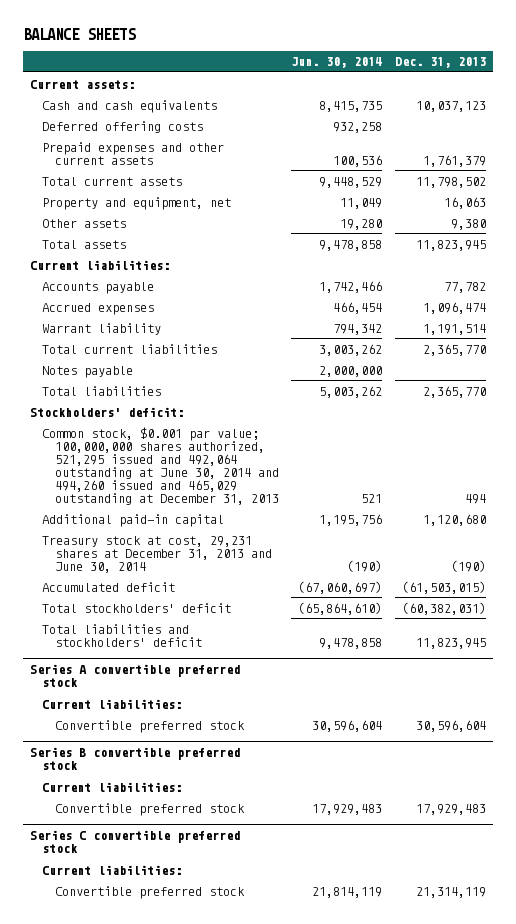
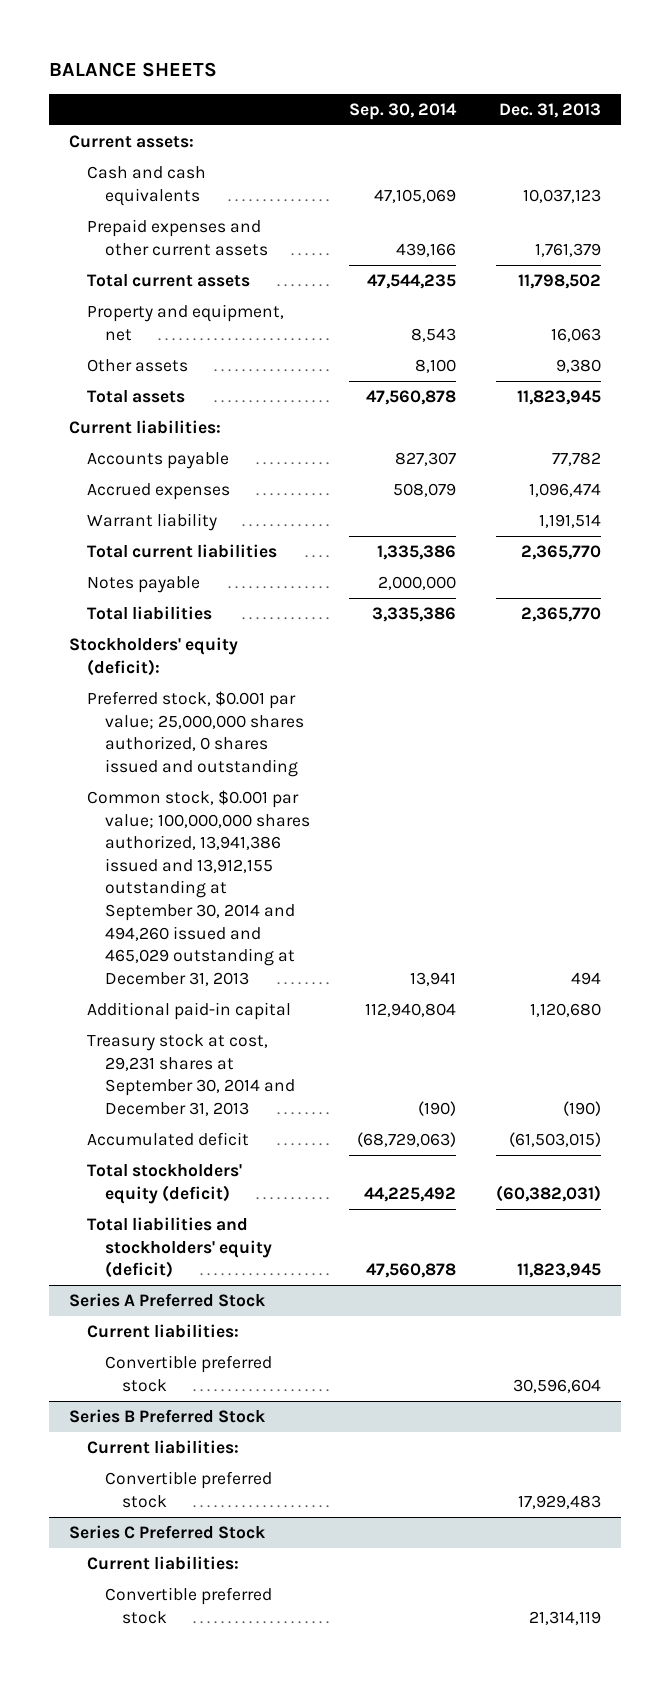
[291,57,383,69] Jun. 30, 2014 -> none
none -> [349,102,458,120] Sep. 30, 2014
[42,120,204,133] Deferred offering costs -> none
[29,406,184,417] Stockholders' deficit: -> [68,636,238,676] Stockholders' equity (deficit):
none -> [86,690,304,777] Preferred stock, $0.001 par value; 25,000,000 shares authorized, 0 shares issued and outstanding
[42,426,279,505] Common stock, $0.001 par value; 100,000,000 shares authorized, 521,295 issued and 492,064 outstanding at June 30, 2014 and 494,260 issued and 465,029 outstanding at December 31, 2013 -> [86,789,310,986] Common stock, $0.001 par value; 100,000,000 shares authorized, 13,941,386 issued and 13,912,155 outstanding at September 30, 2014 and 494,260 issued and 465,029 outstanding at December 31, 2013
[42,535,272,573] Treasury stock at cost, 29,231 shares at December 31, 2013 and June 30, 2014 -> [86,1033,295,1116] Treasury stock at cost, 29,231 shares at September 30, 2014 and December 31, 2013
[42,602,232,613] Total stockholders' deficit -> [86,1163,242,1204] Total stockholders' equity (deficit)
[42,623,202,647] Total liabilities and stockholders' deficit -> [86,1216,272,1279] Total liabilities and stockholders' equity (deficit)
[29,664,240,688] Series A convertible preferred stock -> [68,1292,266,1307] Series A Preferred Stock
[29,747,240,771] Series B convertible preferred stock -> [68,1408,266,1423] Series B Preferred Stock
[29,830,240,854] Series C convertible preferred stock -> [68,1524,266,1539] Series C Preferred Stock

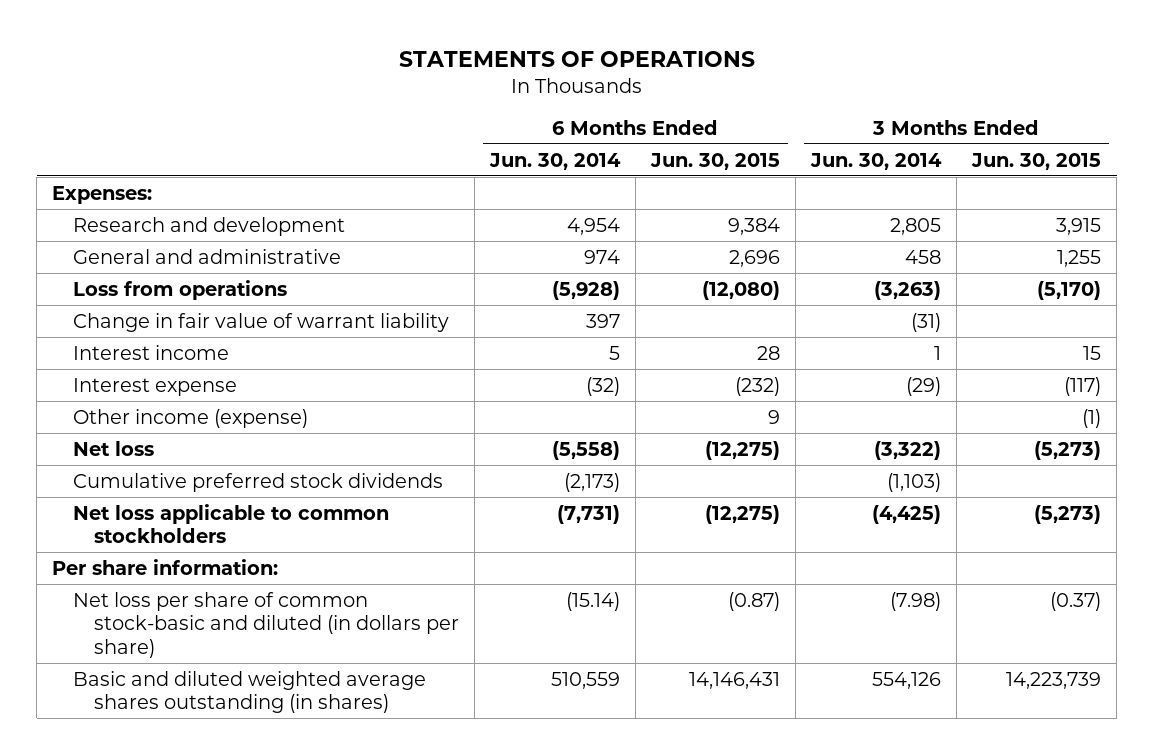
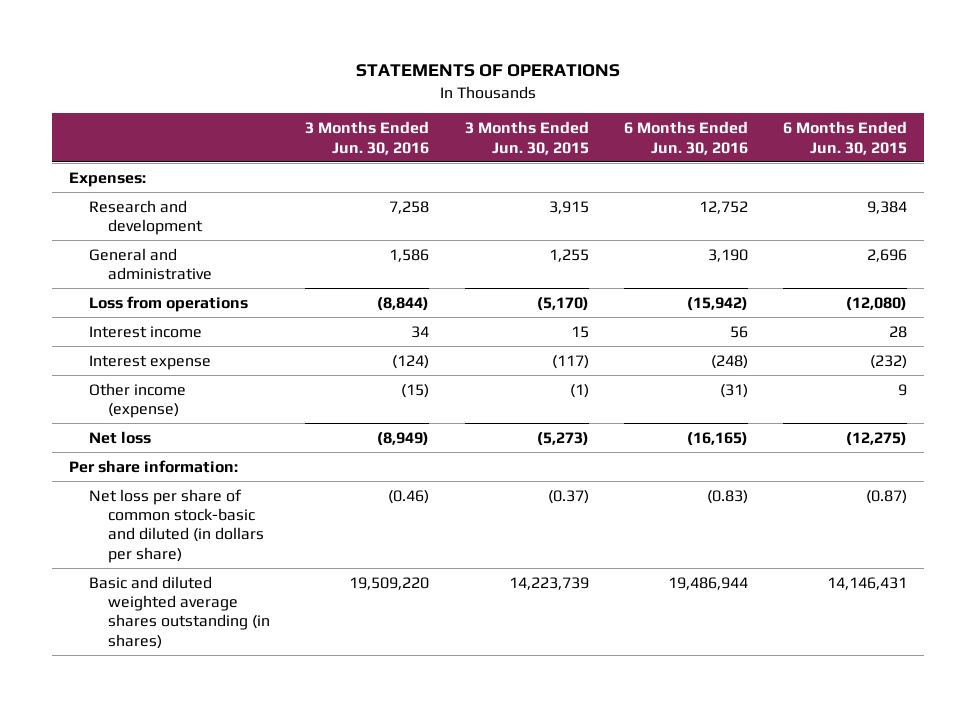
[489,152,622,170] Jun. 30, 2014 -> none
[810,152,943,170] Jun. 30, 2014 -> none
none -> [305,121,430,155] 3 Months Ended Jun. 30, 2016
none -> [623,121,748,155] 6 Months Ended Jun. 30, 2016
[73,312,450,332] Change in fair value of warrant liability -> none
[73,472,444,492] Cumulative preferred stock dividends -> none
[73,503,390,544] Net loss applicable to common stockholders -> none

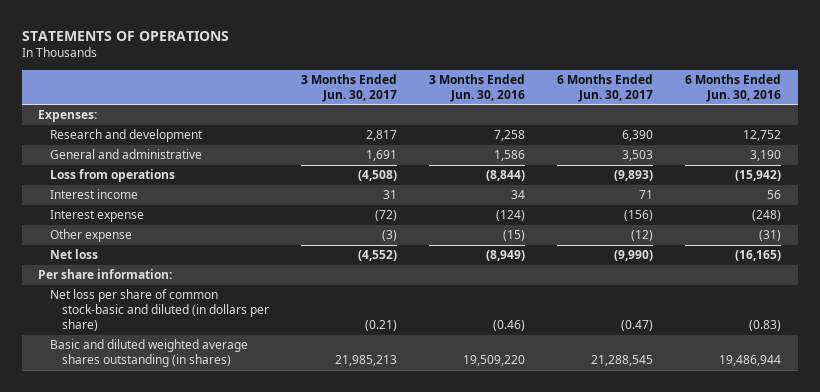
[464,121,589,155] 3 Months Ended Jun. 30, 2015 -> none
[782,121,907,155] 6 Months Ended Jun. 30, 2015 -> none
none -> [300,73,397,102] 3 Months Ended Jun. 30, 2017
none -> [557,73,654,102] 6 Months Ended Jun. 30, 2017
[88,382,186,419] Other income (expense) -> [49,229,132,243] Other expense

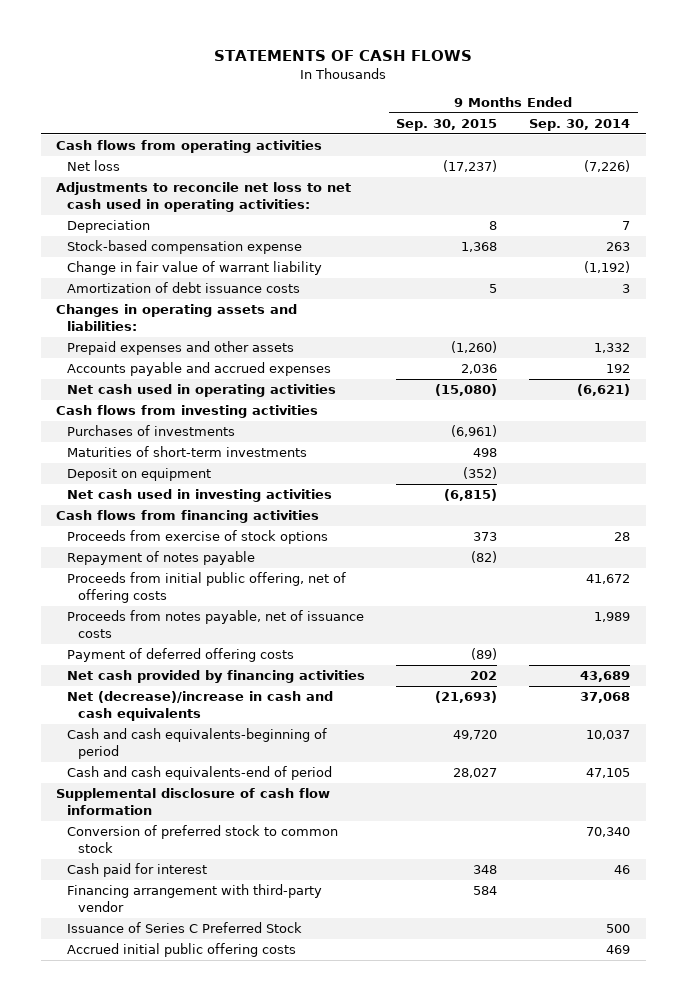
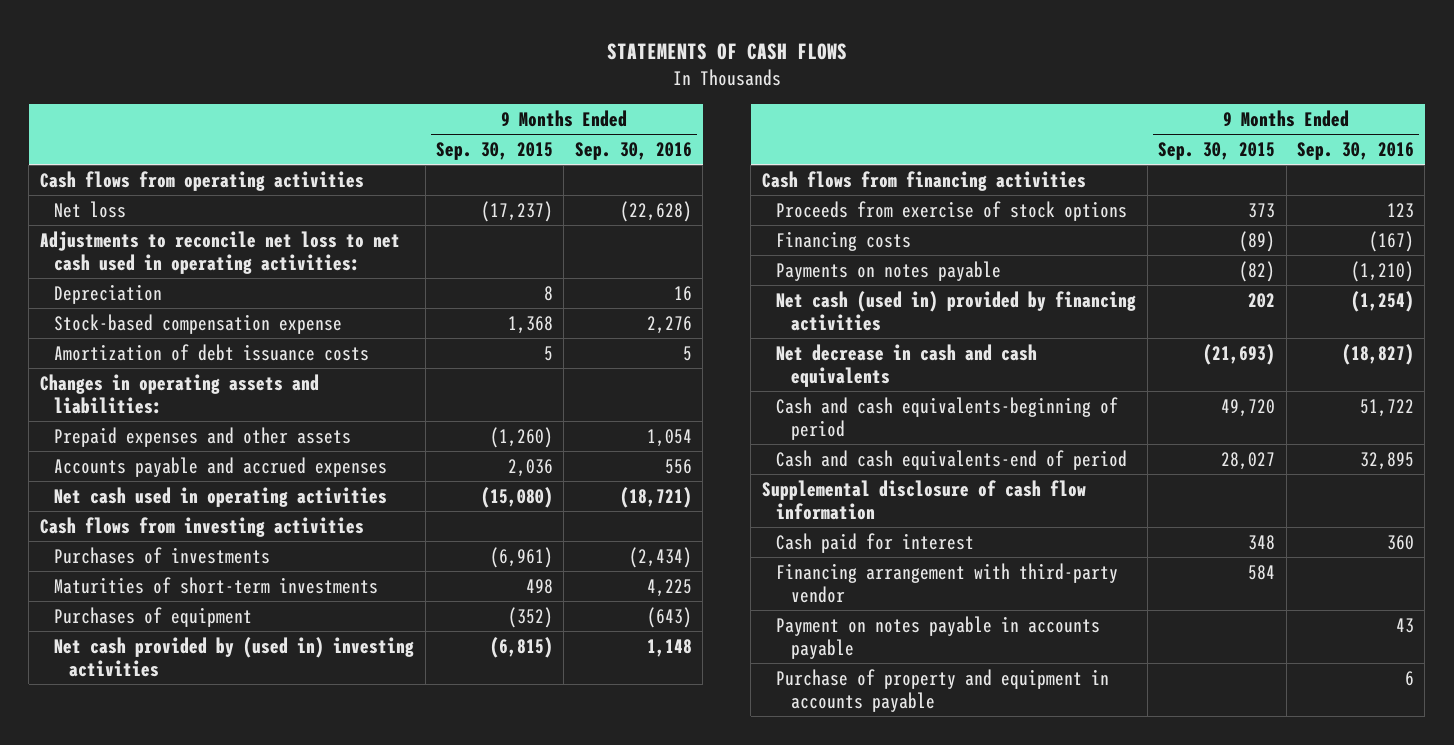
[529,119,631,132] Sep. 30, 2014 -> none
none -> [574,141,692,160] Sep. 30, 2016
[66,261,322,276] Change in fair value of warrant liability -> none
[66,468,211,482] Deposit on equipment -> [54,606,253,627] Purchases of equipment
[66,489,332,503] Net cash used in investing activities -> [54,636,415,678] Net cash provided by (used in) investing activities
[66,551,255,566] Repayment of notes payable -> none
[66,572,346,604] Proceeds from initial public offering, net of offering costs -> none
[66,610,364,639] Proceeds from notes payable, net of issuance costs -> none
[66,648,294,663] Payment of deferred offering costs -> [776,230,912,251] Financing costs
none -> [776,260,1002,281] Payments on notes payable
[66,670,365,684] Net cash provided by financing activities -> [776,290,1137,332] Net cash (used in) provided by financing activities
[66,691,333,722] Net (decrease)/increase in cash and cash equivalents -> [776,343,1038,388] Net decrease in cash and cash equivalents
[66,825,338,854] Conversion of preferred stock to common stock -> none
[66,922,302,934] Issuance of Series C Preferred Stock -> none
[66,943,296,958] Accrued initial public offering costs -> none
none -> [776,615,1101,660] Payment on notes payable in accounts payable
none -> [776,668,1110,713] Purchase of property and equipment in accounts payable

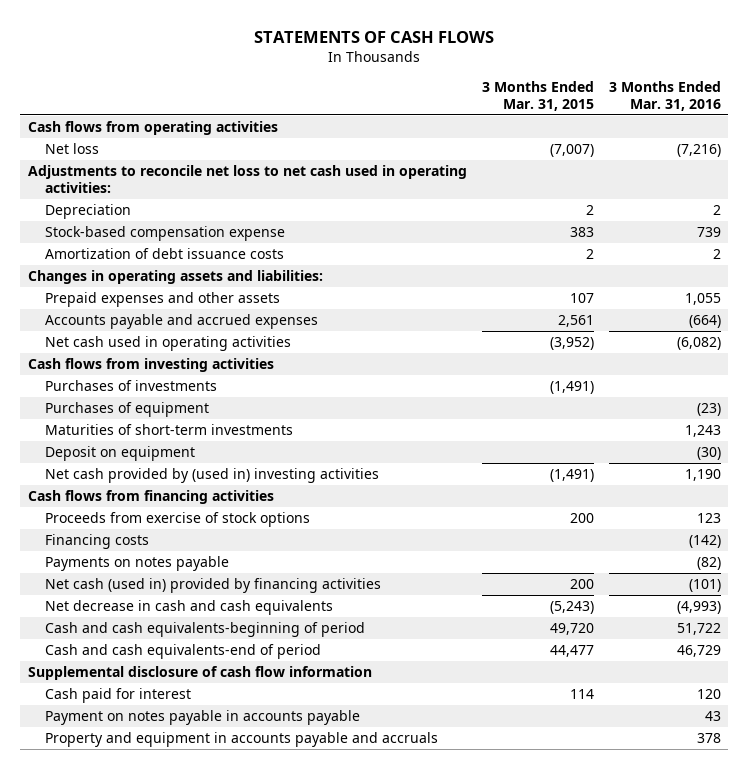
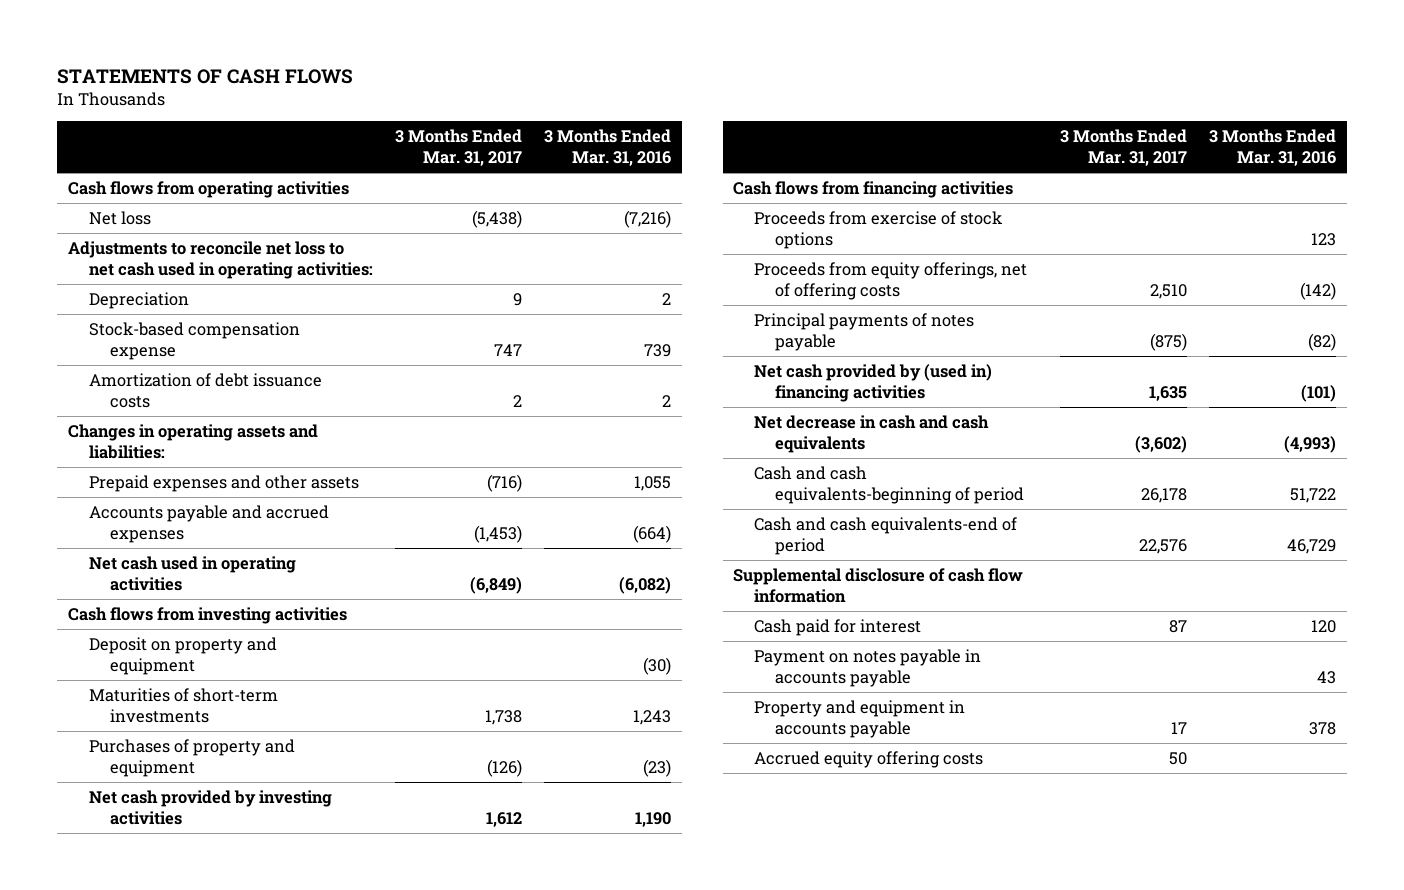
[481,81,594,111] 3 Months Ended Mar. 31, 2015 -> none
none -> [394,128,522,167] 3 Months Ended Mar. 31, 2017
[45,380,218,392] Purchases of investments -> none
[45,402,210,418] Purchases of equipment -> none
none -> [89,636,278,675] Deposit on property and equipment
[45,446,196,462] Deposit on equipment -> none
none -> [89,738,296,777] Purchases of property and equipment
[45,468,380,484] Net cash provided by (used in) investing activities -> [89,789,333,825] Net cash provided by investing activities
[45,534,150,550] Financing costs -> [754,261,1028,300] Proceeds from equity offerings, net of offering costs
[45,556,230,572] Payments on notes payable -> [754,312,975,351] Principal payments of notes payable
[45,578,382,594] Net cash (used in) provided by financing activities -> [754,363,993,402] Net cash provided by (used in) financing activities
[45,732,439,748] Property and equipment in accounts payable and accruals -> [754,699,966,738] Property and equipment in accounts payable
none -> [754,750,984,768] Accrued equity offering costs

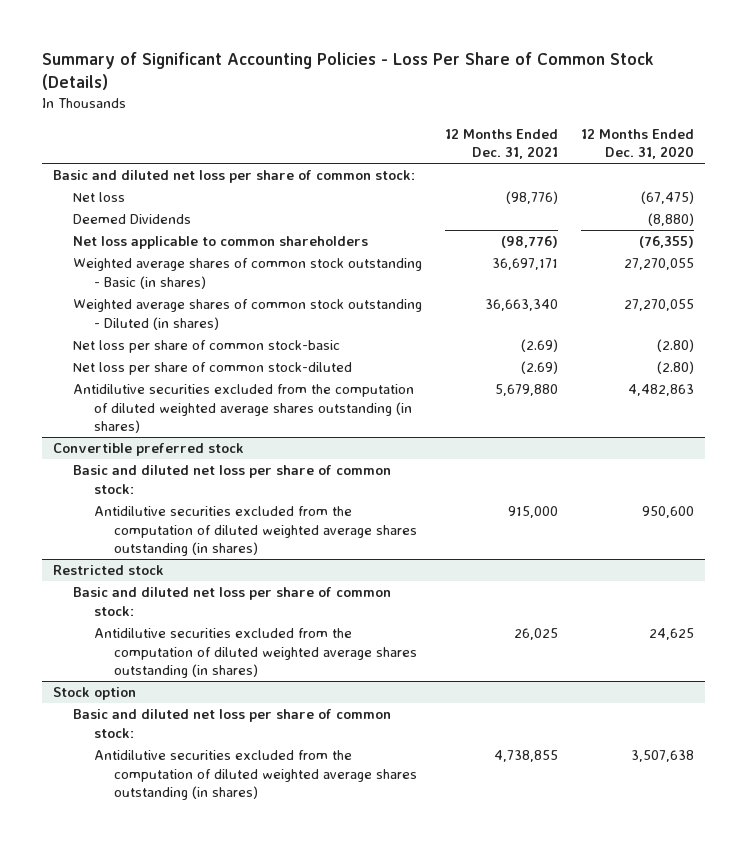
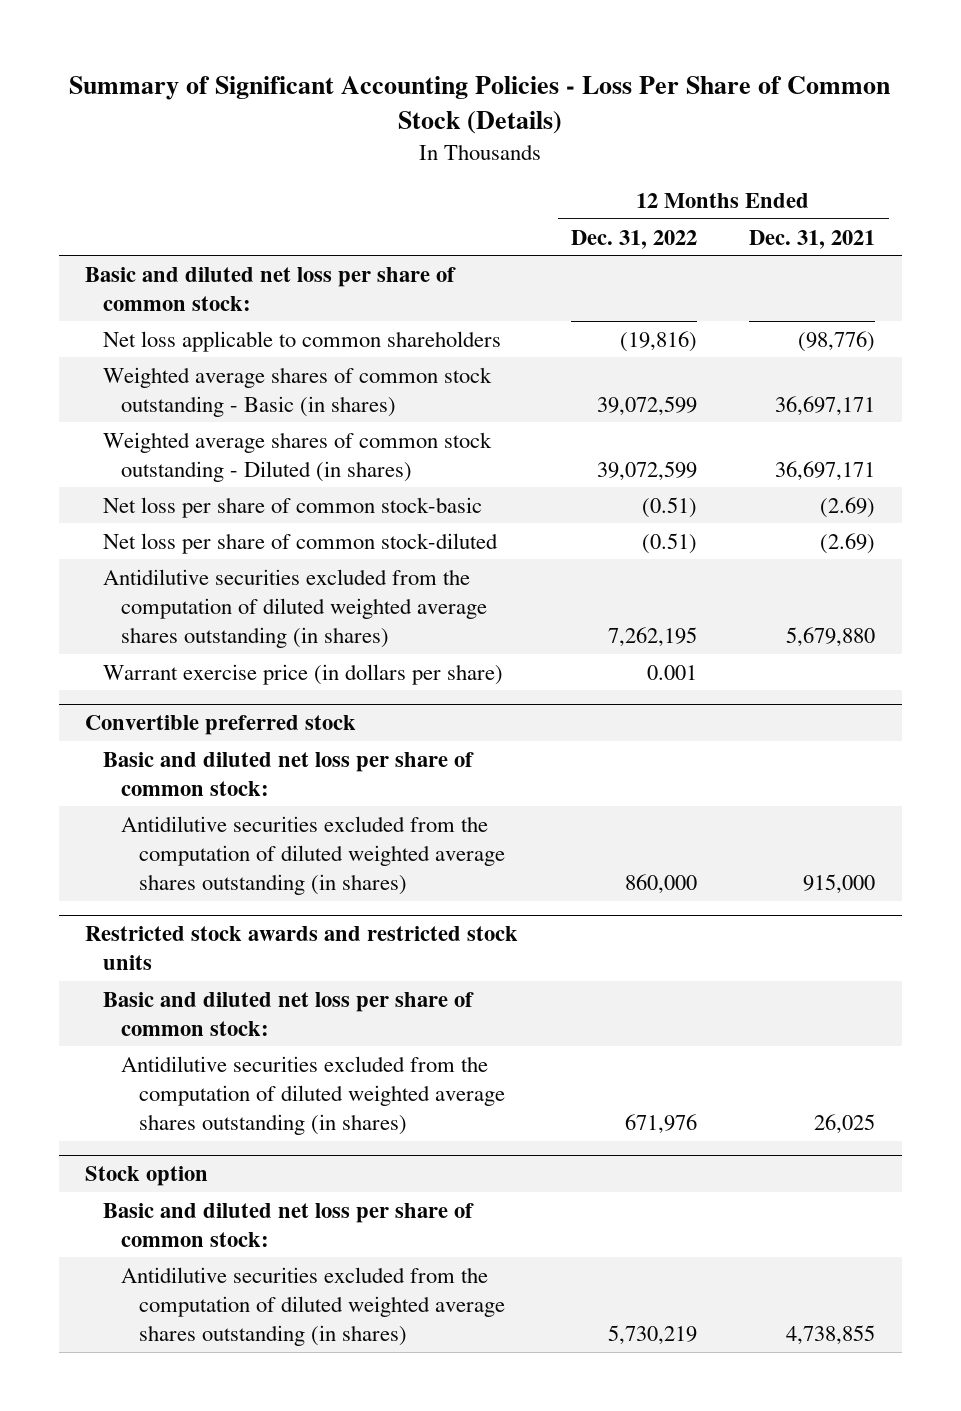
[580,128,694,159] 12 Months Ended Dec. 31, 2020 -> none
none -> [570,229,697,249] Dec. 31, 2022
[73,192,126,203] Net loss -> none
[73,214,192,225] Deemed Dividends -> none
[485,299,559,312] 36,663,340 -> [775,460,876,481] 36,697,171
none -> [103,663,504,685] Warrant exercise price (in dollars per share)
[53,565,165,576] Restricted stock -> none
none -> [85,926,519,971] Restricted stock awards and restricted stock units

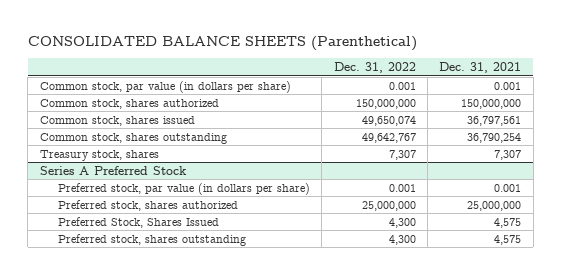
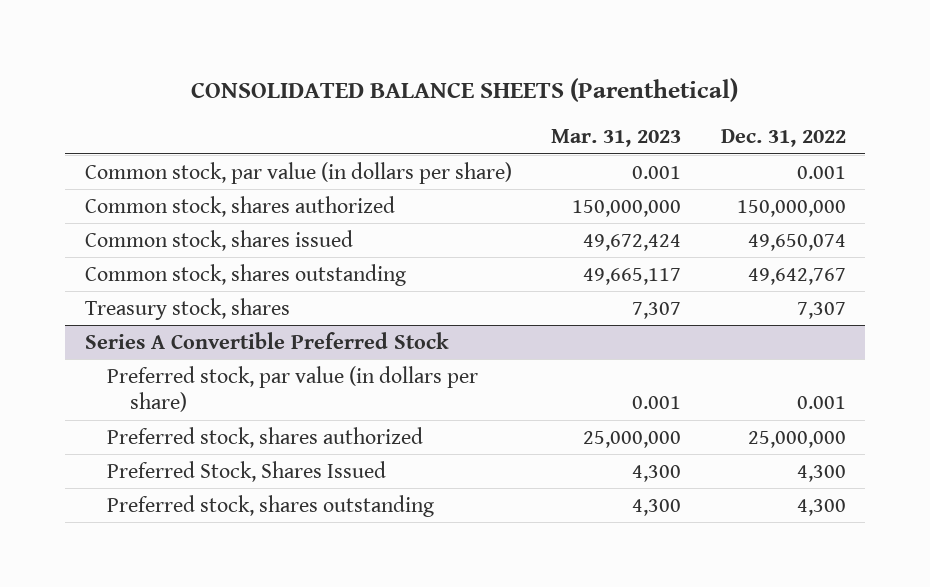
[439,61,522,73] Dec. 31, 2021 -> none
none -> [551,129,682,148] Mar. 31, 2023
[39,165,187,175] Series A Preferred Stock -> [84,331,449,349] Series A Convertible Preferred Stock

